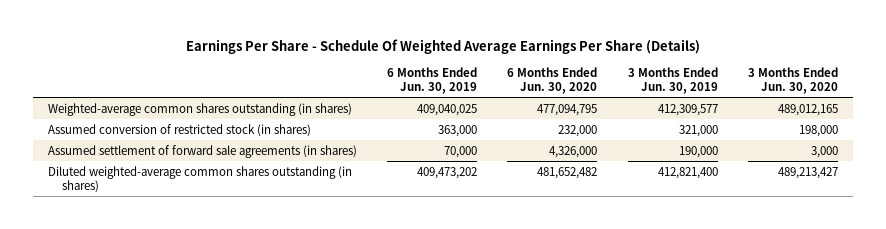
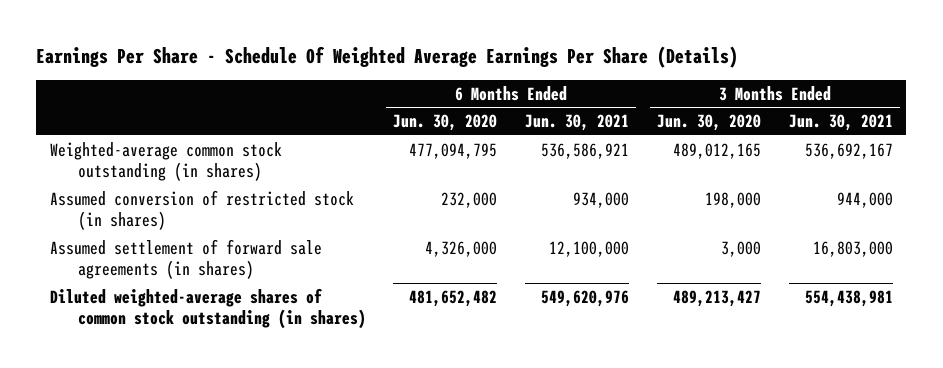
[387,66,478,94] 6 Months Ended Jun. 30, 2019 -> none
[627,66,718,94] 3 Months Ended Jun. 30, 2019 -> none
none -> [525,114,630,132] Jun. 30, 2021
none -> [788,114,893,132] Jun. 30, 2021
[48,102,353,116] Weighted-average common shares outstanding (in shares) -> [50,141,283,182] Weighted-average common stock outstanding (in shares)
[48,165,353,192] Diluted weighted-average common shares outstanding (in shares) -> [50,287,366,330] Diluted weighted-average shares of common stock outstanding (in shares)

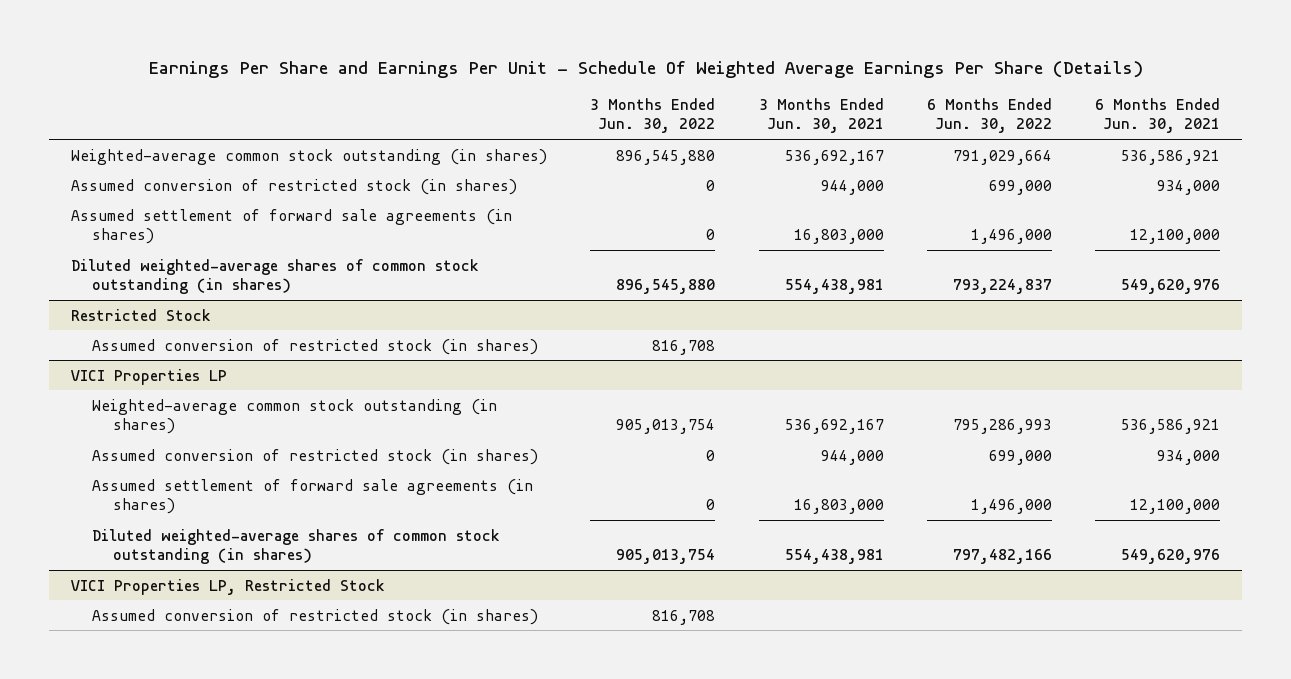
[36,46,739,69] Earnings Per Share - Schedule Of Weighted Average Earnings Per Share (Details) -> [148,60,1143,78] Earnings Per Share and Earnings Per Unit - Schedule Of Weighted Average Earnings Per Share (Details)
[393,114,498,132] Jun. 30, 2020 -> none
[656,114,761,132] Jun. 30, 2020 -> none
none -> [590,97,716,134] 3 Months Ended Jun. 30, 2022
none -> [926,97,1052,134] 6 Months Ended Jun. 30, 2022
none -> [70,308,211,321] Restricted Stock
none -> [91,338,538,355] Assumed conversion of restricted stock (in shares)
none -> [70,368,227,385] VICI Properties LP
none -> [91,398,497,435] Weighted-average common stock outstanding (in shares)
none -> [91,448,538,465] Assumed conversion of restricted stock (in shares)
none -> [91,478,533,515] Assumed settlement of forward sale agreements (in shares)
none -> [91,528,500,565] Diluted weighted-average shares of common stock outstanding (in shares)
none -> [70,578,385,595] VICI Properties LP, Restricted Stock
none -> [91,608,538,625] Assumed conversion of restricted stock (in shares)

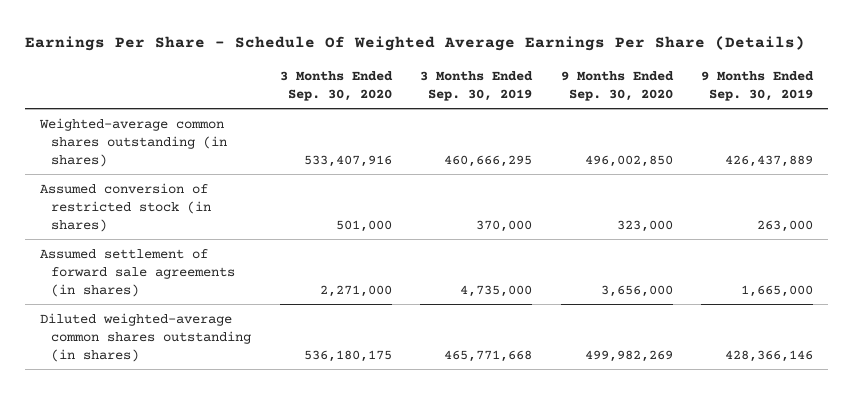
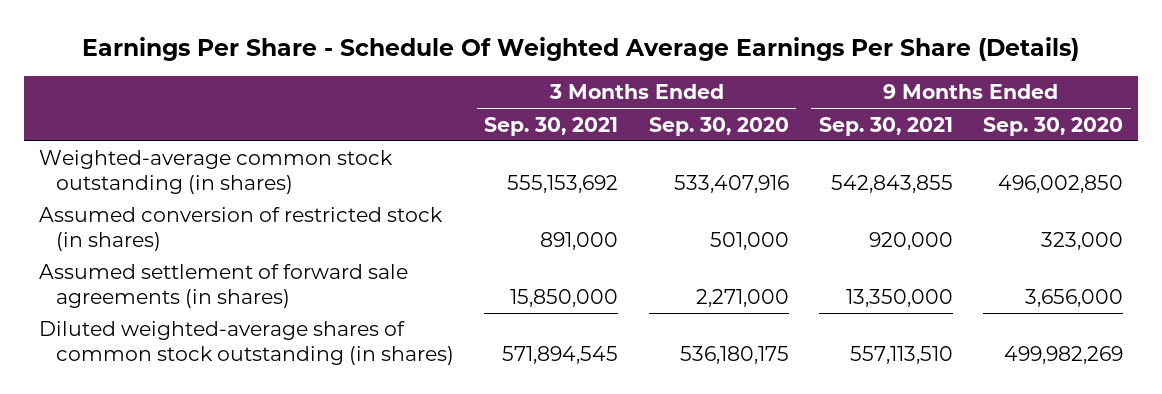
[420,70,534,101] 3 Months Ended Sep. 30, 2019 -> none
[701,70,815,101] 9 Months Ended Sep. 30, 2019 -> none
none -> [484,116,619,136] Sep. 30, 2021
none -> [818,116,953,136] Sep. 30, 2021
[38,117,228,167] Weighted-average common shares outstanding (in shares) -> [38,150,393,195] Weighted-average common stock outstanding (in shares)
[39,312,252,362] Diluted weighted-average common shares outstanding (in shares) -> [38,321,455,366] Diluted weighted-average shares of common stock outstanding (in shares)

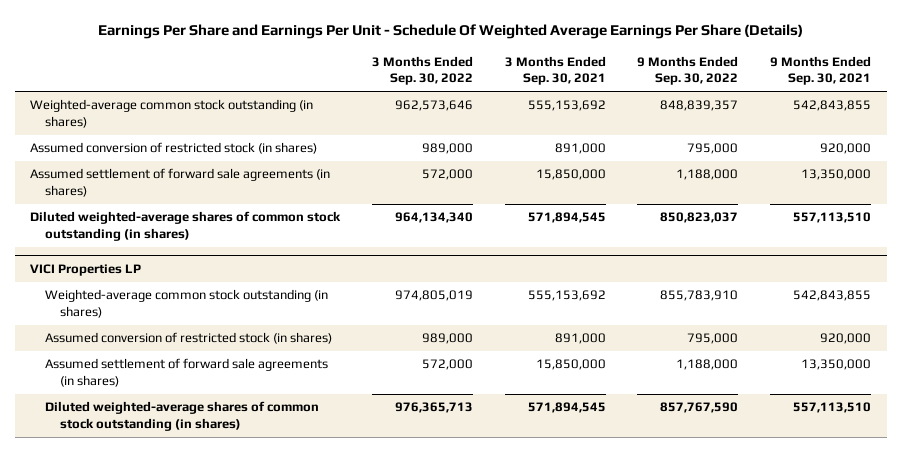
[81,36,1079,61] Earnings Per Share - Schedule Of Weighted Average Earnings Per Share (Details) -> [97,24,803,40] Earnings Per Share and Earnings Per Unit - Schedule Of Weighted Average Earnings Per Share (Details)
[648,116,789,136] Sep. 30, 2020 -> none
[982,116,1123,136] Sep. 30, 2020 -> none
none -> [372,55,474,86] 3 Months Ended Sep. 30, 2022
none -> [637,55,739,86] 9 Months Ended Sep. 30, 2022
none -> [30,263,142,276] VICI Properties LP
none -> [45,289,329,318] Weighted-average common stock outstanding (in shares)
none -> [45,332,333,345] Assumed conversion of restricted stock (in shares)
none -> [45,358,329,387] Assumed settlement of forward sale agreements (in shares)
none -> [45,401,320,431] Diluted weighted-average shares of common stock outstanding (in shares)

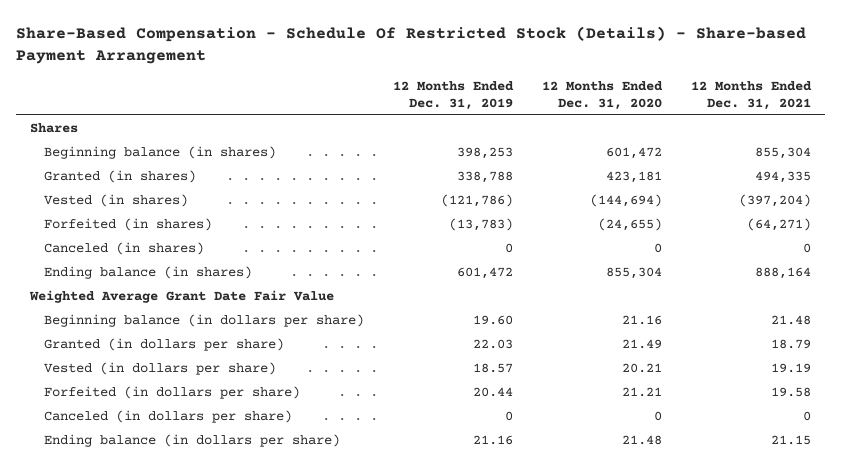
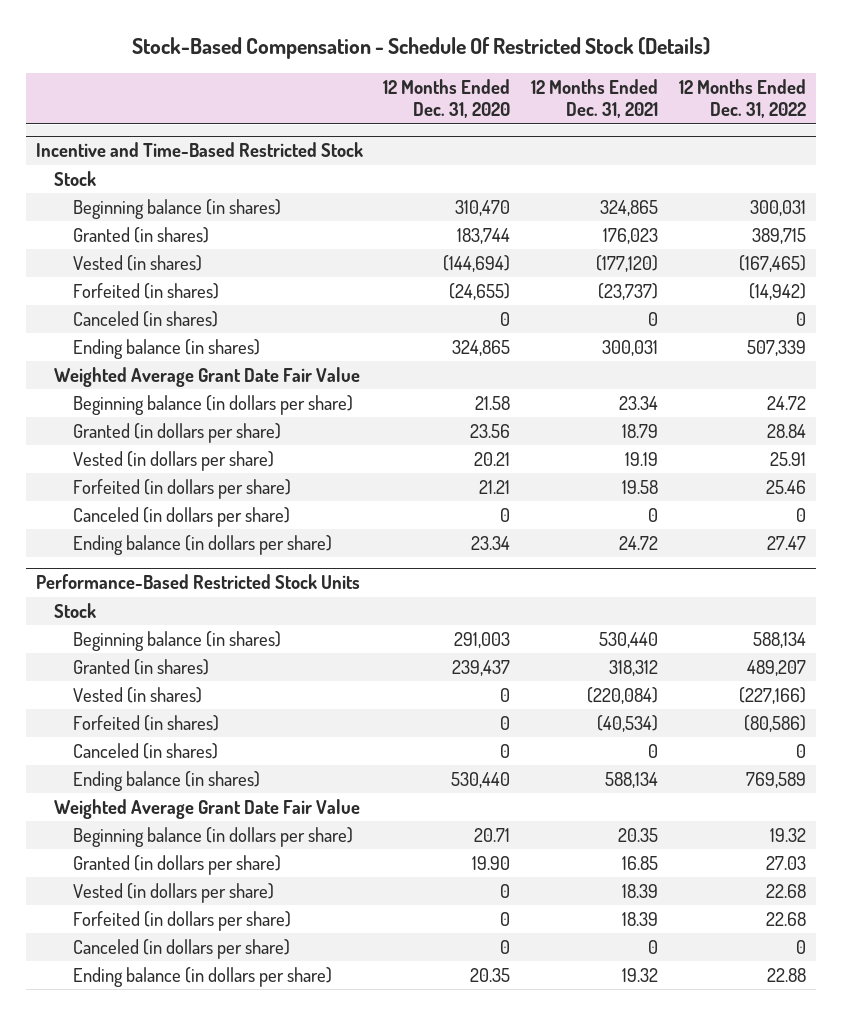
[15,25,806,64] Share-Based Compensation - Schedule Of Restricted Stock (Details) - Share-based Payment Arrangement -> [131,37,710,60] Stock-Based Compensation - Schedule Of Restricted Stock (Details)
[392,80,514,111] 12 Months Ended Dec. 31, 2019 -> none
none -> [678,78,806,119] 12 Months Ended Dec. 31, 2022
none -> [35,142,363,158] Incentive and Time-Based Restricted Stock
[30,122,79,133] Shares -> [54,170,97,186] Stock
[605,146,662,159] 601,472 -> [455,199,511,216] 310,470
[754,146,811,159] 855,304 -> [599,199,658,216] 324,865
[605,170,662,183] 423,181 -> [457,227,511,244] 183,744
[754,170,811,183] 494,335 -> [602,227,658,244] 176,023
[738,193,811,207] (397,204) -> [595,254,658,272] (177,120)
[746,217,811,231] (64,271) -> [597,282,658,300] (23,737)
[605,266,662,279] 855,304 -> [452,339,511,356] 324,865
[754,266,811,279] 888,164 -> [601,339,658,356] 300,031
[621,314,662,325] 21.16 -> [475,395,511,410] 21.58
[770,314,811,325] 21.48 -> [618,395,658,410] 23.34
[621,338,662,349] 21.49 -> [470,423,511,438] 23.56
[621,434,662,445] 21.48 -> [471,535,511,550] 23.34
[770,434,811,445] 21.15 -> [618,535,658,550] 24.72
none -> [35,574,360,590] Performance-Based Restricted Stock Units
none -> [54,602,97,618] Stock
none -> [72,630,281,651] Beginning balance (in shares)
none -> [72,658,209,675] Granted (in shares)
none -> [72,686,202,703] Vested (in shares)
none -> [72,714,219,731] Forfeited (in shares)
none -> [72,742,218,759] Canceled (in shares)
none -> [72,770,260,791] Ending balance (in shares)
none -> [54,798,361,819] Weighted Average Grant Date Fair Value
none -> [72,826,353,847] Beginning balance (in dollars per share)
none -> [72,854,281,875] Granted (in dollars per share)
none -> [72,882,274,903] Vested (in dollars per share)
none -> [72,910,291,931] Forfeited (in dollars per share)
none -> [72,938,290,959] Canceled (in dollars per share)
none -> [72,966,332,987] Ending balance (in dollars per share)

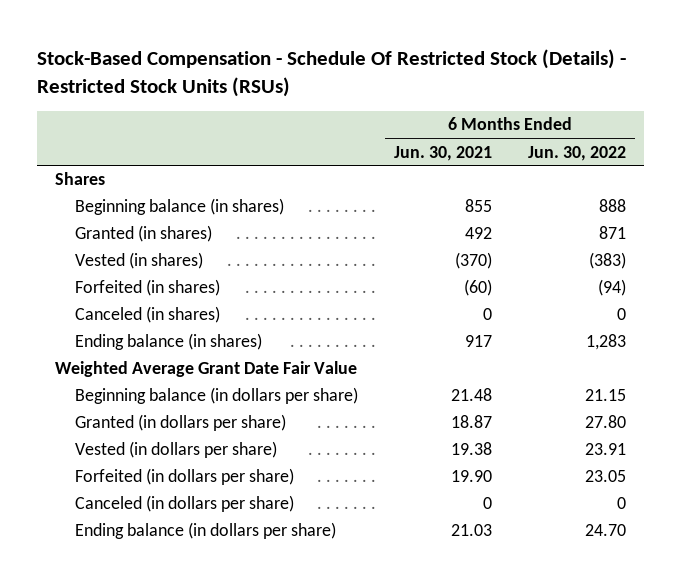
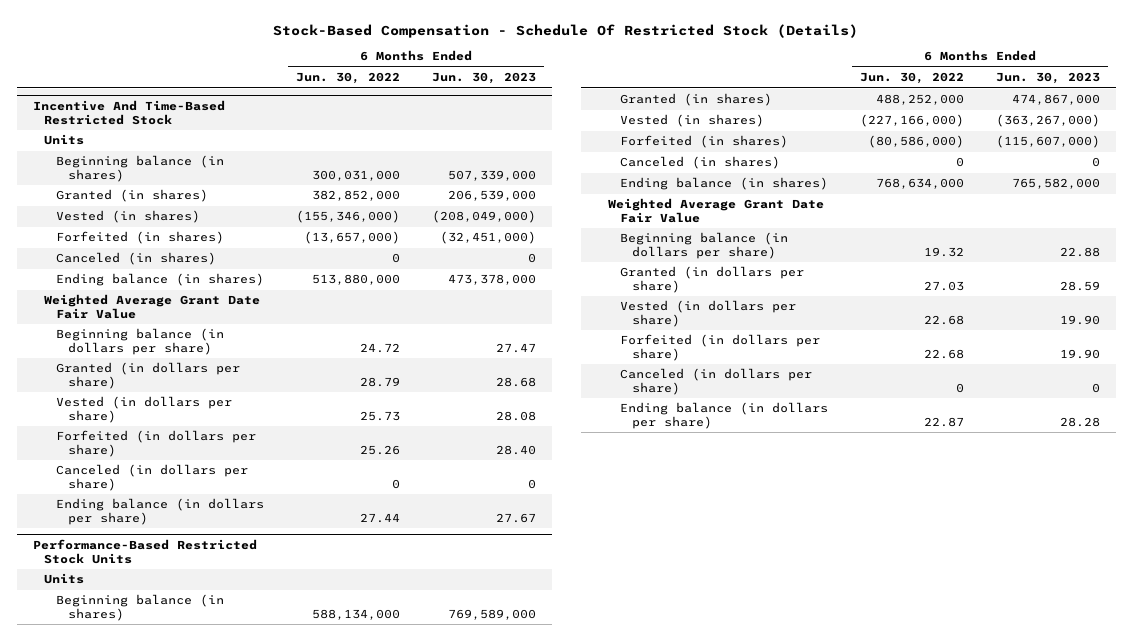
[37,49,627,97] Stock-Based Compensation - Schedule Of Restricted Stock (Details) - Restricted Stock Units (RSUs) -> [273,23,859,38] Stock-Based Compensation - Schedule Of Restricted Stock (Details)
[394,145,493,161] Jun. 30, 2021 -> none
none -> [431,72,536,85] Jun. 30, 2023
none -> [32,100,225,125] Incentive And Time-Based Restricted Stock
[55,172,106,186] Shares -> [44,134,85,146] Units
[599,199,627,213] 888 -> [311,169,400,181] 300,031,000
[599,226,627,240] 871 -> [311,190,400,202] 382,852,000
[589,252,627,270] (383) -> [295,210,400,224] (155,346,000)
[598,279,627,297] (94) -> [303,231,400,245] (13,657,000)
[586,334,627,351] 1,283 -> [311,274,400,286] 513,880,000
[585,389,627,402] 21.15 -> [359,342,400,353] 24.72
[585,415,627,429] 27.80 -> [359,376,400,387] 28.79
[585,443,627,456] 23.91 -> [359,410,400,421] 25.73
[585,470,627,483] 23.05 -> [359,444,400,455] 25.26
[585,524,627,537] 24.70 -> [359,512,400,523] 27.44
none -> [32,539,257,564] Performance-Based Restricted Stock Units
none -> [44,573,85,585] Units
none -> [55,594,224,621] Beginning balance (in shares)
none -> [619,93,772,107] Granted (in shares)
none -> [619,114,764,128] Vested (in shares)
none -> [619,135,788,149] Forfeited (in shares)
none -> [619,156,780,170] Canceled (in shares)
none -> [619,177,828,191] Ending balance (in shares)
none -> [608,198,825,223] Weighted Average Grant Date Fair Value
none -> [619,232,788,259] Beginning balance (in dollars per share)
none -> [619,266,804,293] Granted (in dollars per share)
none -> [619,300,796,327] Vested (in dollars per share)
none -> [619,334,820,361] Forfeited (in dollars per share)
none -> [619,368,812,395] Canceled (in dollars per share)
none -> [619,402,828,429] Ending balance (in dollars per share)

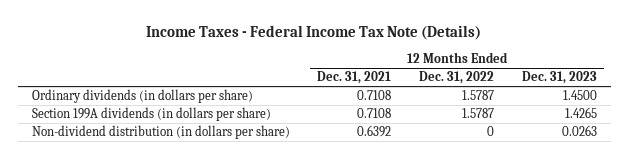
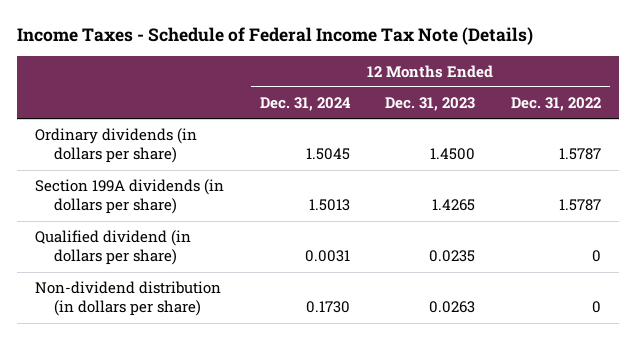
[146,25,482,41] Income Taxes - Federal Income Tax Note (Details) -> [17,26,534,45] Income Taxes - Schedule of Federal Income Tax Note (Details)
[317,71,392,85] Dec. 31, 2021 -> none
none -> [259,96,351,111] Dec. 31, 2024
none -> [34,230,191,266] Qualified dividend (in dollars per share)

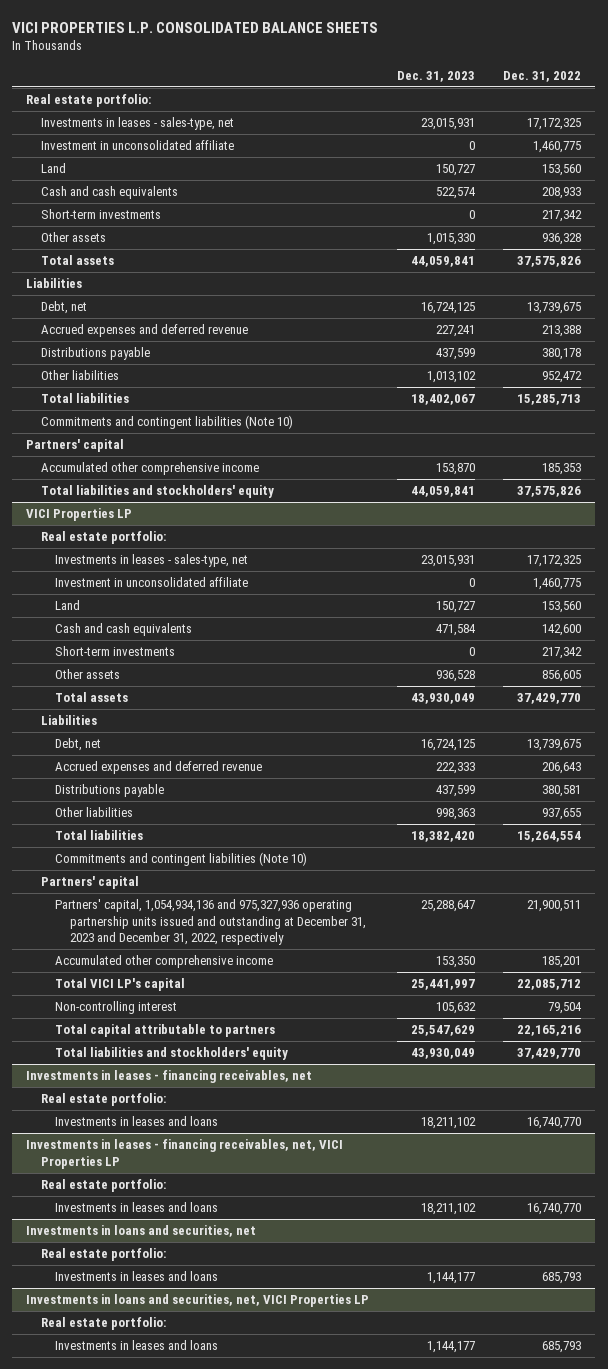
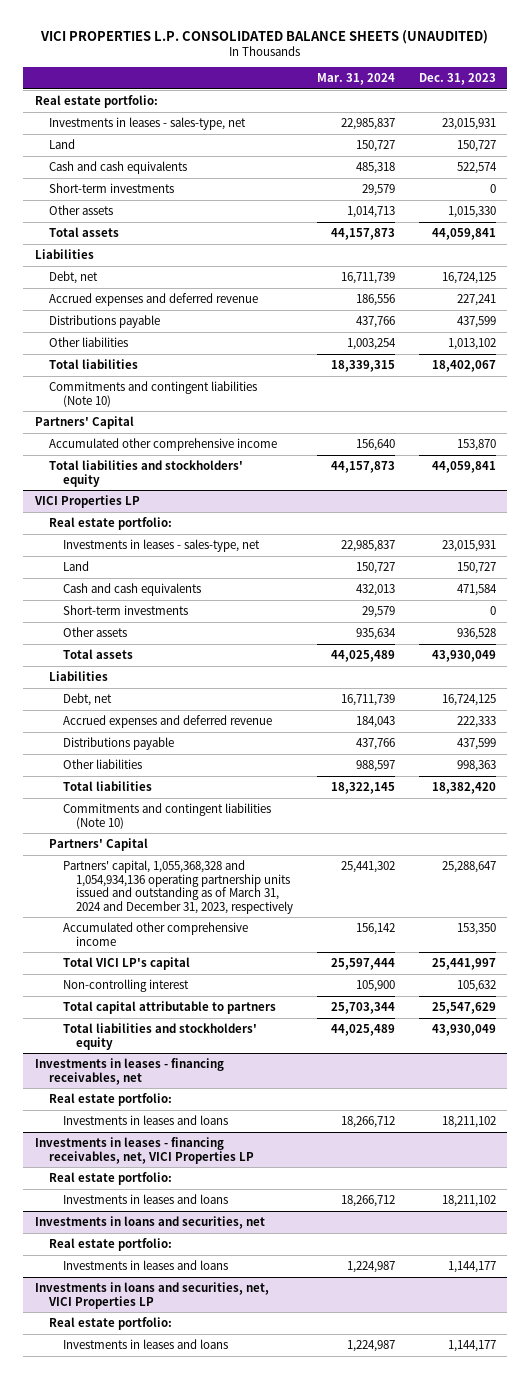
[12,21,379,33] VICI PROPERTIES L.P. CONSOLIDATED BALANCE SHEETS -> [40,29,489,44] VICI PROPERTIES L.P. CONSOLIDATED BALANCE SHEETS (UNAUDITED)
[503,70,582,82] Dec. 31, 2022 -> none
none -> [316,73,395,86] Mar. 31, 2024
[40,140,234,151] Investment in unconsolidated affiliate -> none
[26,439,125,453] Partners' capital -> [35,415,135,429] Partners' Capital
[55,577,249,588] Investment in unconsolidated affiliate -> none
[40,876,139,890] Partners' capital -> [48,837,148,851] Partners' Capital
[55,899,366,945] Partners' capital, 1,054,934,136 and 975,327,936 operating partnership units issued and outstanding at December 31, 2023 and December 31, 2022, respectively -> [62,859,294,914] Partners' capital, 1,055,368,328 and 1,054,934,136 operating partnership units issued and outstanding as of March 31, 2024 and December 31, 2023, respectively

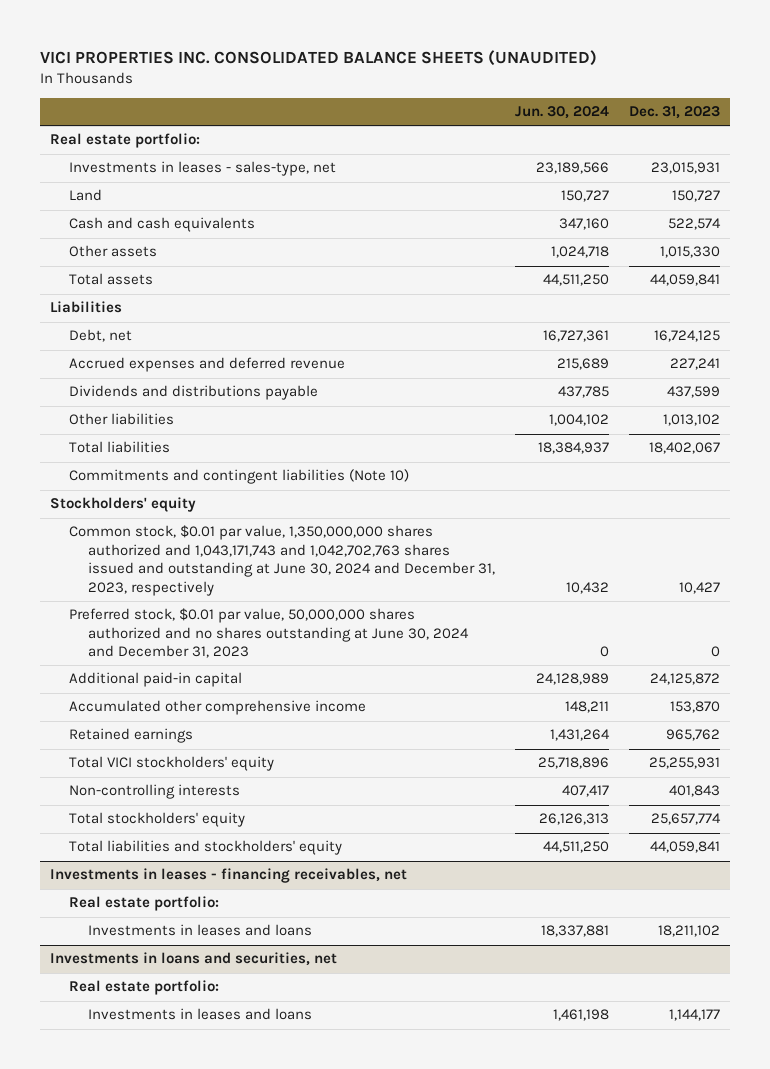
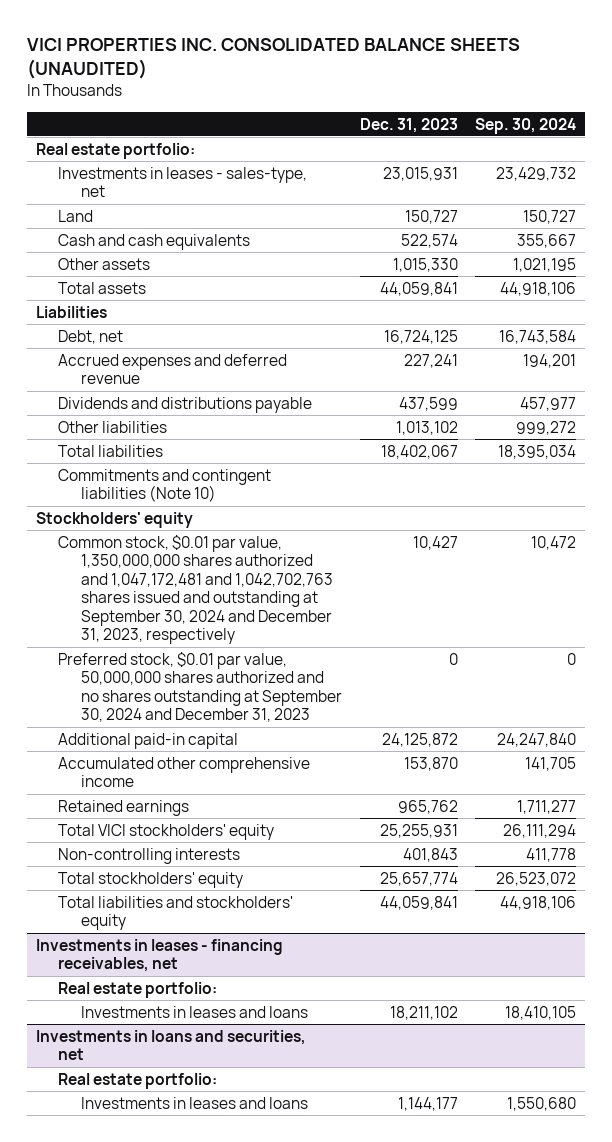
[514,106,609,120] Jun. 30, 2024 -> none
none -> [475,117,577,134] Sep. 30, 2024
[68,525,495,596] Common stock, $0.01 par value, 1,350,000,000 shares authorized and 1,043,171,743 and 1,042,702,763 shares issued and outstanding at June 30, 2024 and December 31, 2023, respectively -> [58,534,334,645] Common stock, $0.01 par value, 1,350,000,000 shares authorized and 1,047,172,481 and 1,042,702,763 shares issued and outstanding at September 30, 2024 and December 31, 2023, respectively
[68,608,469,659] Preferred stock, $0.01 par value, 50,000,000 shares authorized and no shares outstanding at June 30, 2024 and December 31, 2023 -> [58,651,343,723] Preferred stock, $0.01 par value, 50,000,000 shares authorized and no shares outstanding at September 30, 2024 and December 31, 2023

